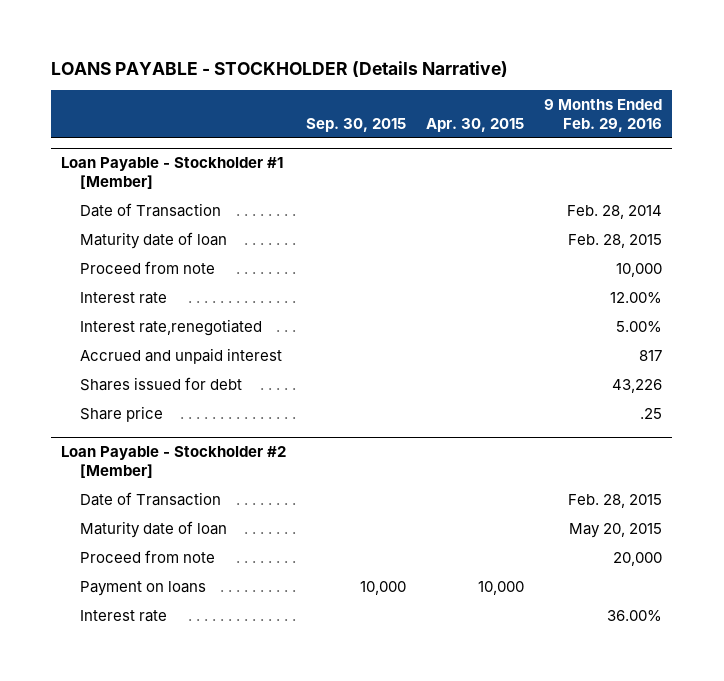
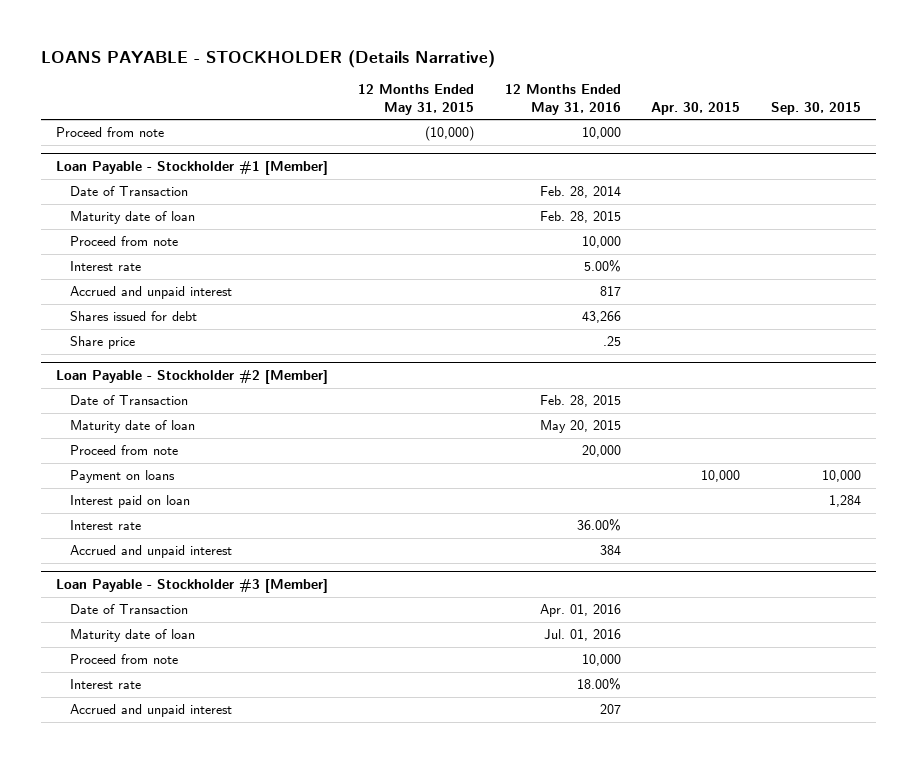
[544,98,663,132] 9 Months Ended Feb. 29, 2016 -> none
none -> [358,84,475,115] 12 Months Ended May 31, 2015
none -> [504,84,621,115] 12 Months Ended May 31, 2016
none -> [55,127,164,138] Proceed from note
[80,319,263,337] Interest rate,renegotiated -> none
none -> [70,495,191,509] Interest paid on loan
none -> [70,545,233,559] Accrued and unpaid interest
none -> [55,579,328,594] Loan Payable - Stockholder #3 [Member]
none -> [70,604,189,615] Date of Transaction
none -> [70,629,196,643] Maturity date of loan
none -> [70,654,179,665] Proceed from note
none -> [70,679,142,690] Interest rate
none -> [70,704,233,718] Accrued and unpaid interest

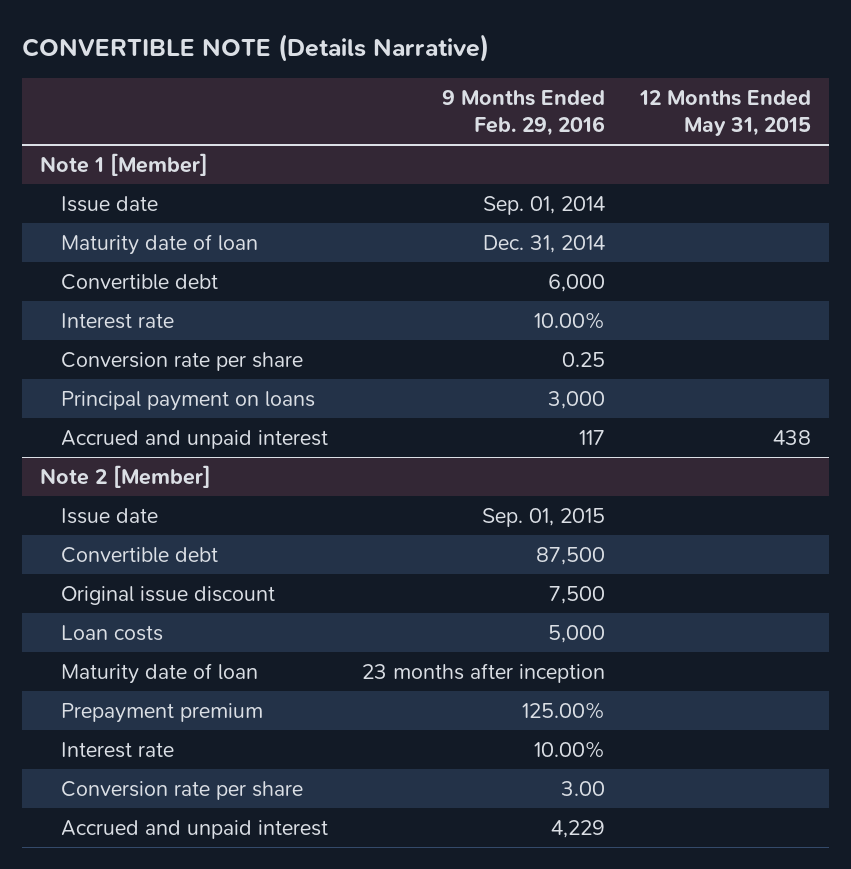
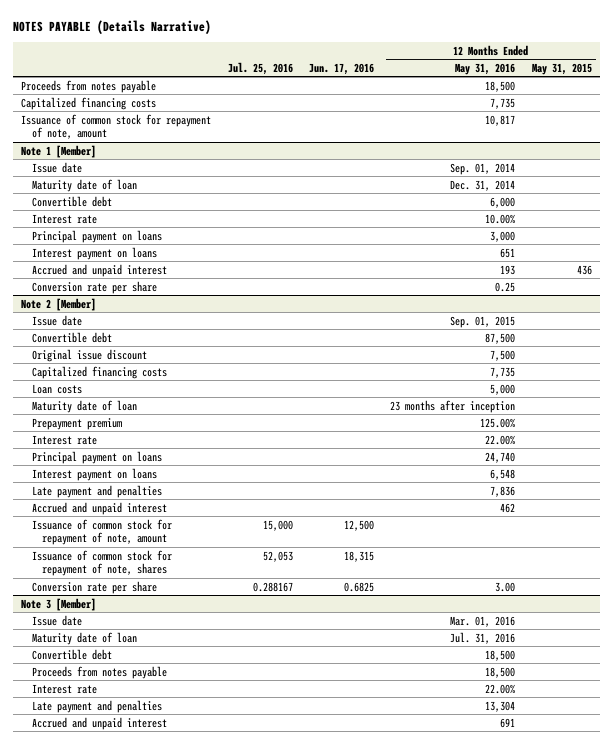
[22,34,490,63] CONVERTIBLE NOTE (Details Narrative) -> [12,19,211,34] NOTES PAYABLE (Details Narrative)
[442,89,606,137] 9 Months Ended Feb. 29, 2016 -> none
none -> [227,61,293,75] Jul. 25, 2016
none -> [308,62,374,75] Jun. 17, 2016
none -> [455,62,516,75] May 31, 2016
none -> [21,79,157,93] Proceeds from notes payable
none -> [21,96,157,110] Capitalized financing costs
none -> [21,113,212,140] Issuance of common stock for repayment of note, amount
none -> [31,246,157,260] Interest payment on loans
[773,429,812,445] 438 -> [576,264,592,275] 436
[60,351,303,371] Conversion rate per share -> [31,280,157,294] Conversion rate per share
none -> [31,365,167,379] Capitalized financing costs
none -> [31,450,162,464] Principal payment on loans
none -> [31,467,157,481] Interest payment on loans
none -> [31,484,162,498] Late payment and penalties
none -> [31,518,172,546] Issuance of common stock for repayment of note, amount
none -> [31,549,172,577] Issuance of common stock for repayment of note, shares
[60,780,303,800] Conversion rate per share -> [31,580,157,594] Conversion rate per share
none -> [21,597,97,611] Note 3 [Member]
none -> [31,614,82,626] Issue date
none -> [31,631,137,645] Maturity date of loan
none -> [31,648,112,660] Convertible debt
none -> [31,665,167,679] Proceeds from notes payable
none -> [31,683,97,694] Interest rate
none -> [31,699,162,713] Late payment and penalties
none -> [31,716,167,730] Accrued and unpaid interest

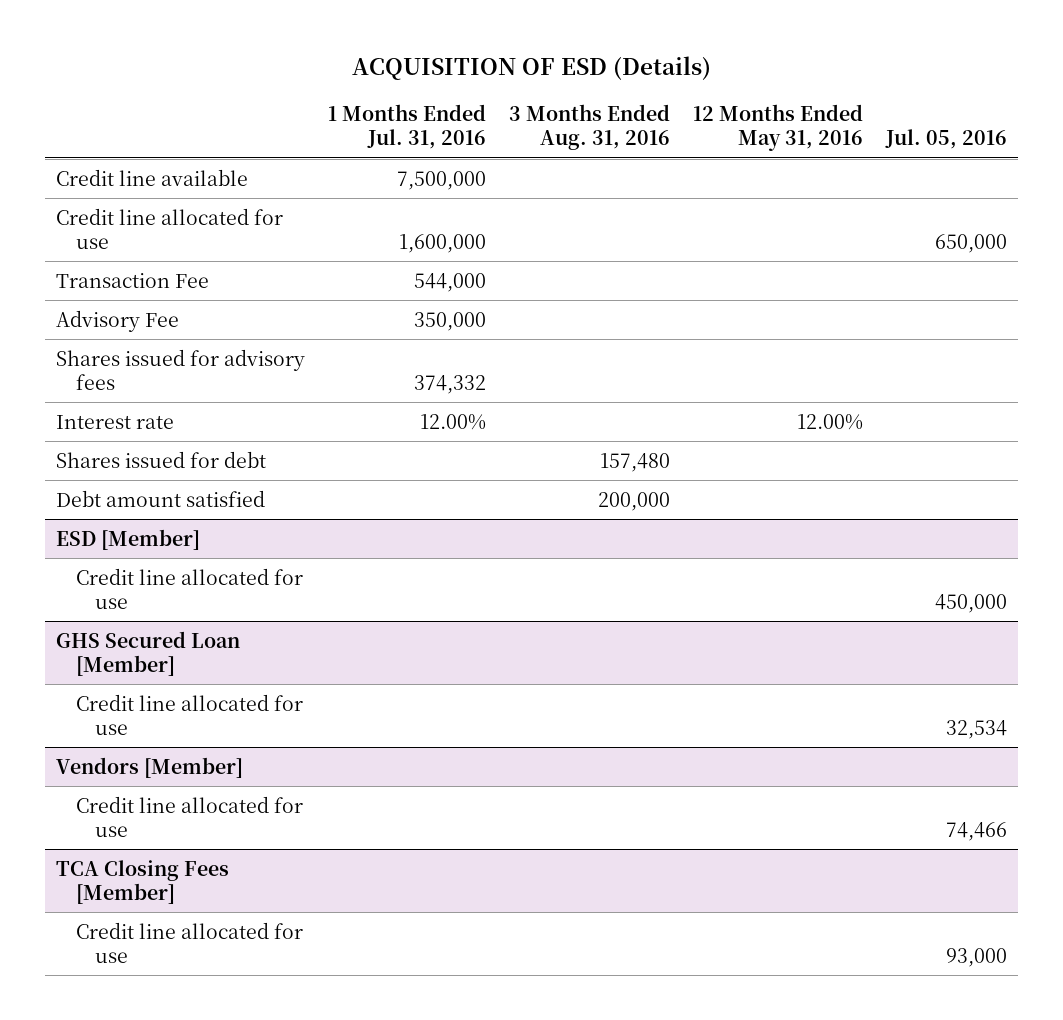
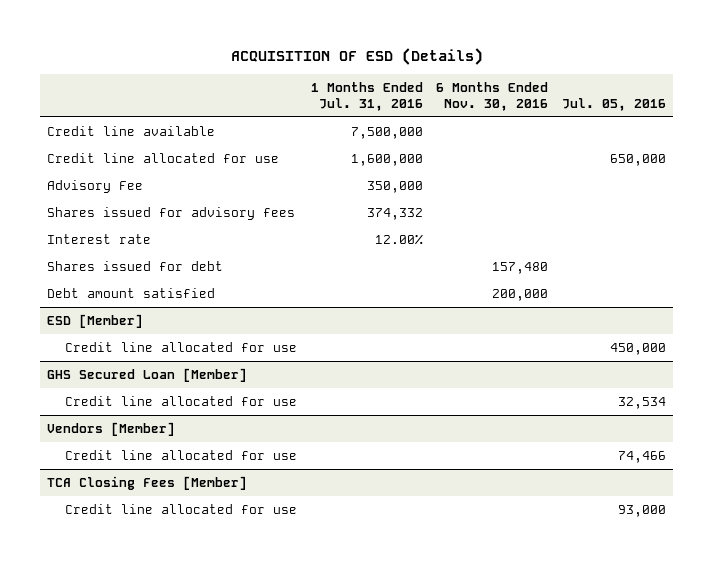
[509,104,671,151] 3 Months Ended Aug. 31, 2016 -> none
[693,104,864,152] 12 Months Ended May 31, 2016 -> none
none -> [436,81,549,112] 6 Months Ended Nov. 30, 2016
[56,272,210,288] Transaction Fee -> none

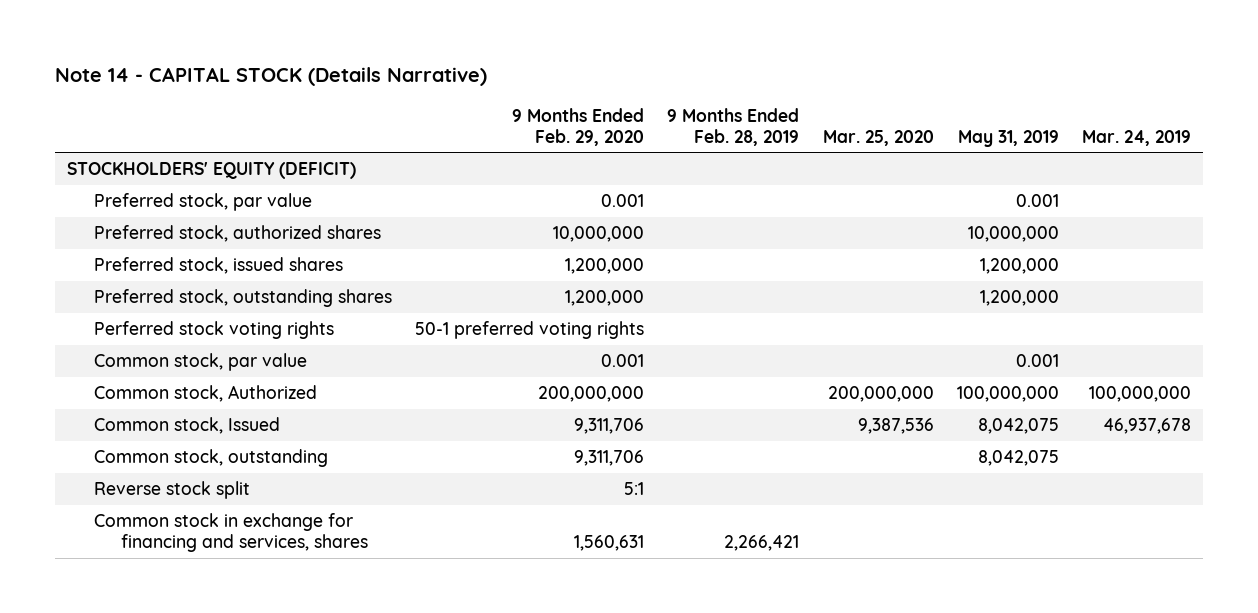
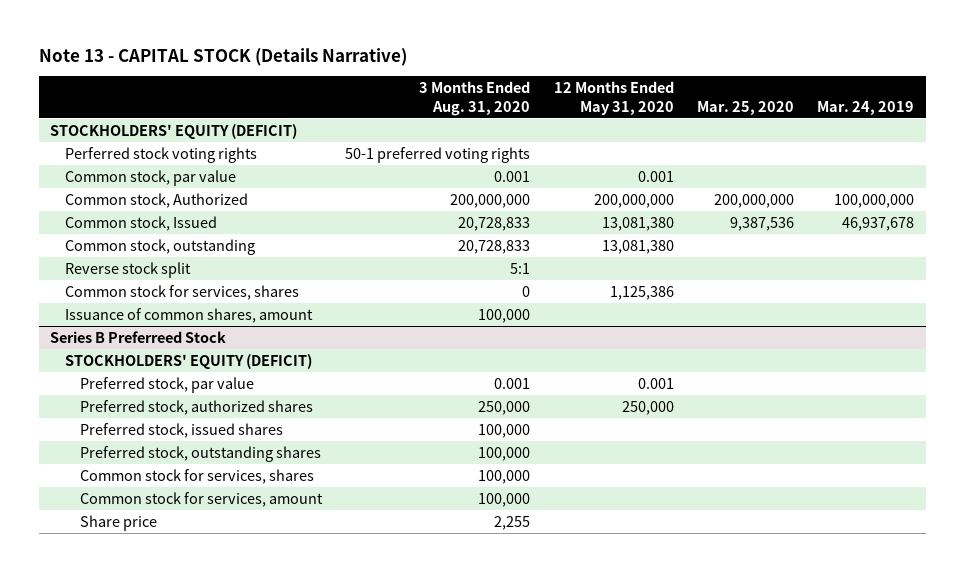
[55,67,488,87] Note 14 - CAPITAL STOCK (Details Narrative) -> [38,47,407,66] Note 13 - CAPITAL STOCK (Details Narrative)
[512,107,645,146] 9 Months Ended Feb. 29, 2020 -> none
[667,107,800,146] 9 Months Ended Feb. 28, 2019 -> none
[957,129,1059,147] May 31, 2019 -> none
none -> [419,80,531,116] 3 Months Ended Aug. 31, 2020
none -> [553,80,674,115] 12 Months Ended May 31, 2020
[93,193,312,212] Preferred stock, par value -> none
[93,225,381,243] Preferred stock, authorized shares -> none
[93,257,343,275] Preferred stock, issued shares -> none
[93,289,392,308] Preferred stock, outstanding shares -> none
[93,513,369,552] Common stock in exchange for financing and services, shares -> [65,284,300,300] Common stock for services, shares
none -> [65,307,314,323] Issuance of common shares, amount
none -> [50,330,227,343] Series B Preferreed Stock
none -> [65,353,313,369] STOCKHOLDERS' EQUITY (DEFICIT)
none -> [80,376,255,393] Preferred stock, par value
none -> [80,399,314,415] Preferred stock, authorized shares
none -> [80,422,284,438] Preferred stock, issued shares
none -> [80,445,322,462] Preferred stock, outstanding shares
none -> [80,468,315,484] Common stock for services, shares
none -> [80,491,324,507] Common stock for services, amount
none -> [80,514,158,531] Share price

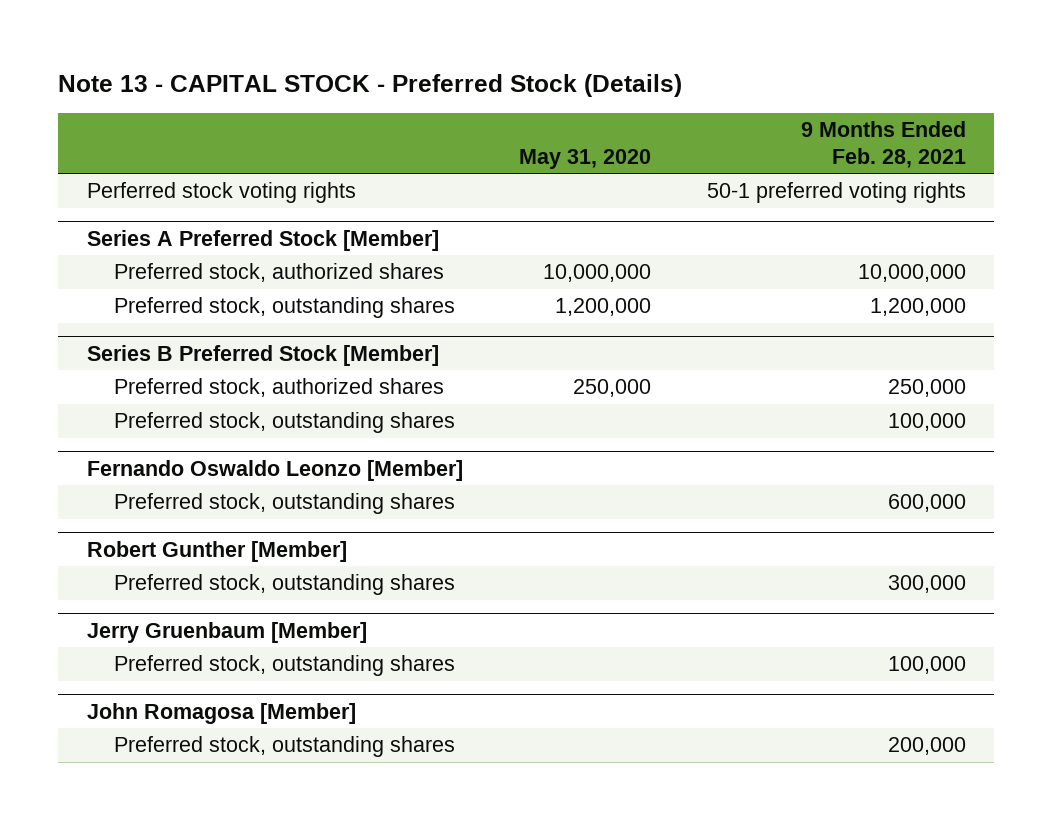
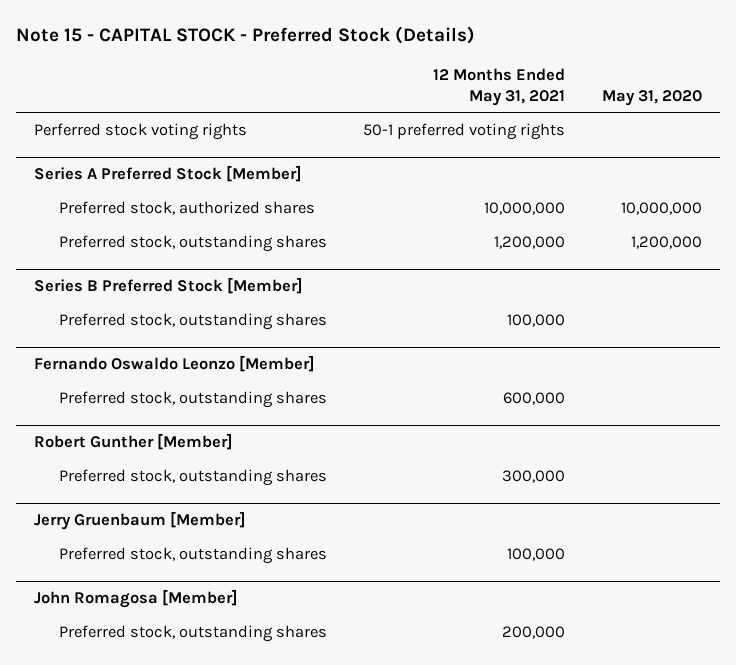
[58,73,683,97] Note 13 - CAPITAL STOCK - Preferred Stock (Details) -> [15,26,475,45] Note 15 - CAPITAL STOCK - Preferred Stock (Details)
[801,121,967,168] 9 Months Ended Feb. 28, 2021 -> none
none -> [433,67,566,106] 12 Months Ended May 31, 2021
[113,378,444,398] Preferred stock, authorized shares -> none

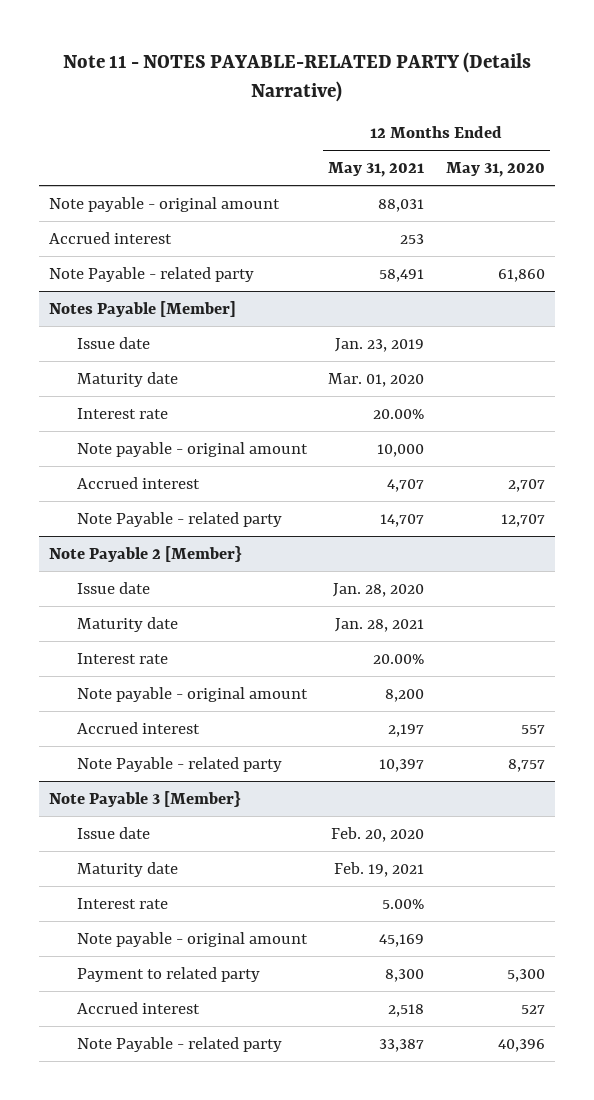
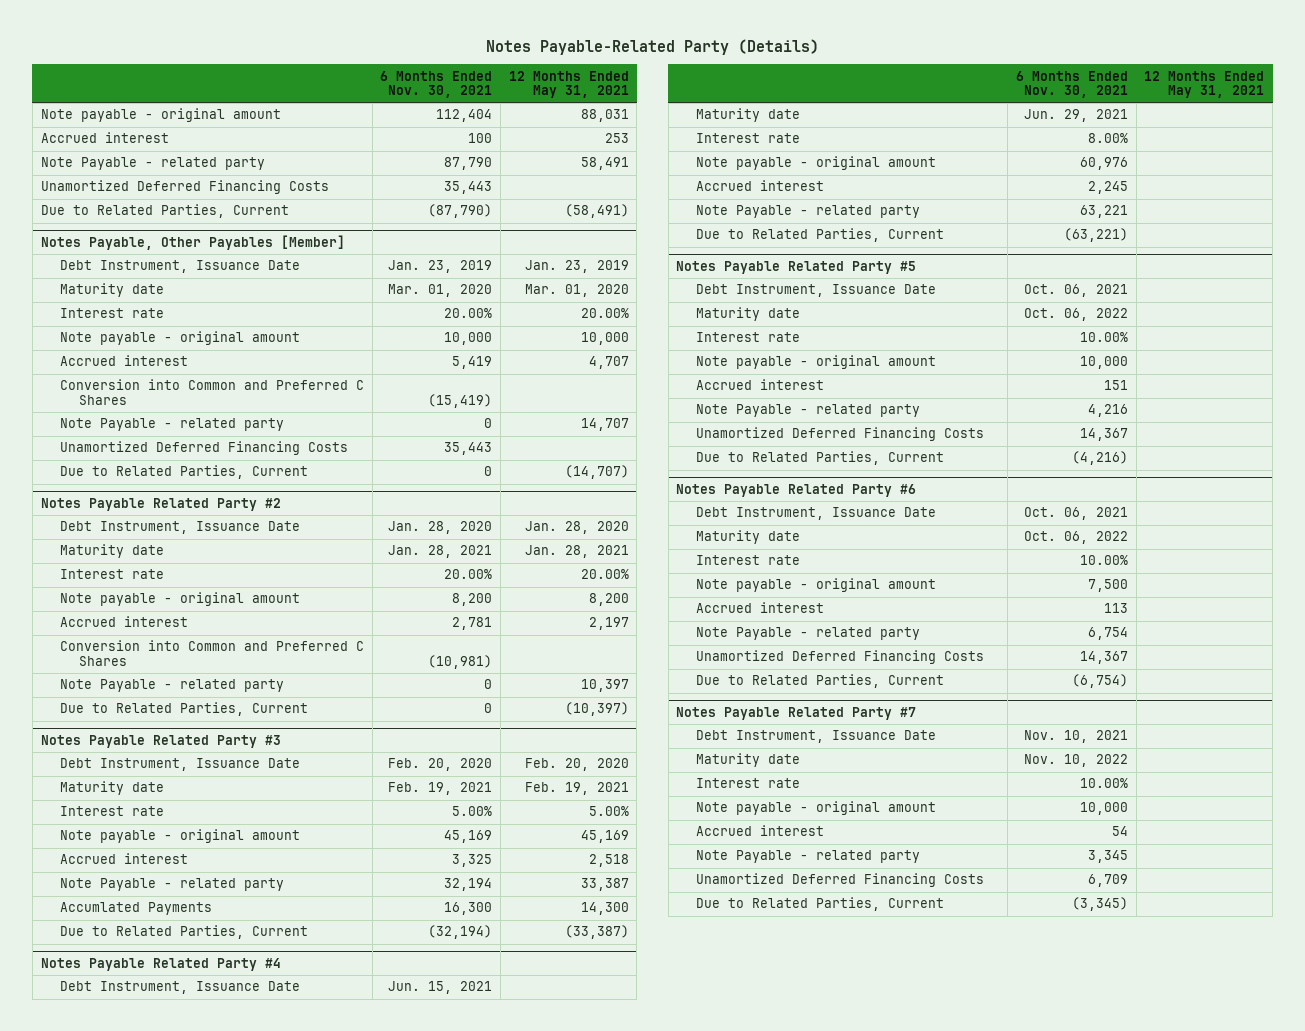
[62,51,531,102] Note 11 - NOTES PAYABLE-RELATED PARTY (Details Narrative) -> [485,38,819,55] Notes Payable-Related Party (Details)
[445,162,545,178] May 31, 2020 -> none
none -> [380,70,493,99] 6 Months Ended Nov. 30, 2021
none -> [40,180,329,195] Unamortized Deferred Financing Costs
none -> [40,204,289,219] Due to Related Parties, Current
[49,300,237,317] Notes Payable [Member] -> [40,234,345,250] Notes Payable, Other Payables [Member]
[77,336,151,349] Issue date -> [60,260,301,274] Debt Instrument, Issuance Date
none -> [60,379,365,405] Conversion into Common and Preferred C Shares
none -> [60,441,349,456] Unamortized Deferred Financing Costs
none -> [60,465,309,480] Due to Related Parties, Current
[49,545,243,562] Note Payable 2 [Member} -> [40,497,281,511] Notes Payable Related Party #2
[77,581,151,594] Issue date -> [60,521,301,535] Debt Instrument, Issuance Date
none -> [60,640,365,666] Conversion into Common and Preferred C Shares
none -> [60,702,309,717] Due to Related Parties, Current
[49,790,242,807] Note Payable 3 [Member} -> [40,734,281,748] Notes Payable Related Party #3
[77,826,151,839] Issue date -> [60,758,301,772] Debt Instrument, Issuance Date
[77,966,261,982] Payment to related party -> none
none -> [60,902,213,916] Accumlated Payments
none -> [60,925,309,940] Due to Related Parties, Current
none -> [40,957,281,971] Notes Payable Related Party #4
none -> [60,981,301,995] Debt Instrument, Issuance Date
none -> [695,108,800,123] Maturity date
none -> [695,133,800,144] Interest rate
none -> [695,156,936,171] Note payable - original amount
none -> [695,180,824,192] Accrued interest
none -> [695,205,920,219] Note Payable - related party
none -> [695,228,944,243] Due to Related Parties, Current
none -> [676,260,917,274] Notes Payable Related Party #5
none -> [695,284,936,298] Debt Instrument, Issuance Date
none -> [695,307,800,322] Maturity date
none -> [695,332,800,343] Interest rate
none -> [695,355,936,370] Note payable - original amount
none -> [695,379,824,391] Accrued interest
none -> [695,404,920,418] Note Payable - related party
none -> [695,427,984,442] Unamortized Deferred Financing Costs
none -> [695,451,944,466] Due to Related Parties, Current
none -> [676,483,917,497] Notes Payable Related Party #6
none -> [695,507,936,521] Debt Instrument, Issuance Date
none -> [695,530,800,545] Maturity date
none -> [695,555,800,566] Interest rate
none -> [695,578,936,593] Note payable - original amount
none -> [695,602,824,614] Accrued interest
none -> [695,627,920,641] Note Payable - related party
none -> [695,650,984,665] Unamortized Deferred Financing Costs
none -> [695,674,944,689] Due to Related Parties, Current
none -> [676,706,917,720] Notes Payable Related Party #7
none -> [695,730,936,744] Debt Instrument, Issuance Date
none -> [695,753,800,768] Maturity date
none -> [695,778,800,789] Interest rate
none -> [695,801,936,816] Note payable - original amount
none -> [695,825,824,837] Accrued interest
none -> [695,850,920,864] Note Payable - related party
none -> [695,873,984,888] Unamortized Deferred Financing Costs
none -> [695,897,944,912] Due to Related Parties, Current

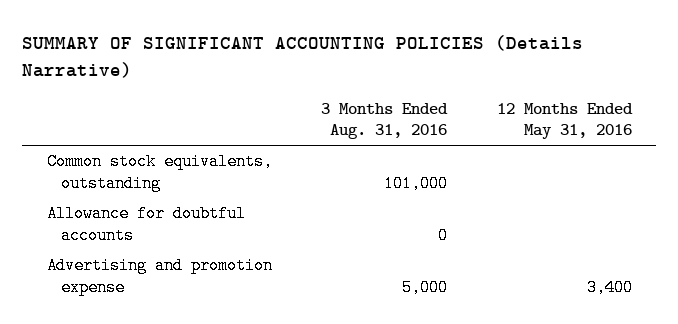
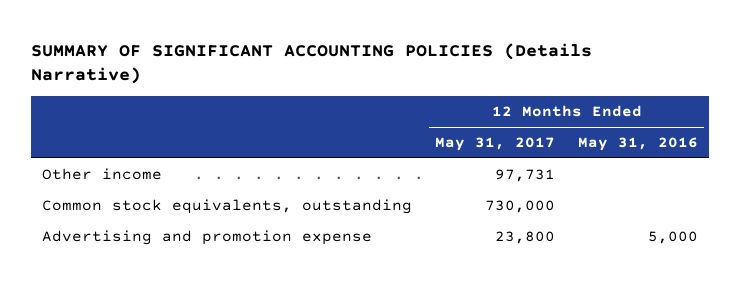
[321,103,449,140] 3 Months Ended Aug. 31, 2016 -> none
none -> [435,137,556,152] May 31, 2017
none -> [42,168,163,181] Other income
[46,205,246,244] Allowance for doubtful accounts -> none
[586,278,633,296] 3,400 -> [647,231,698,245] 5,000

